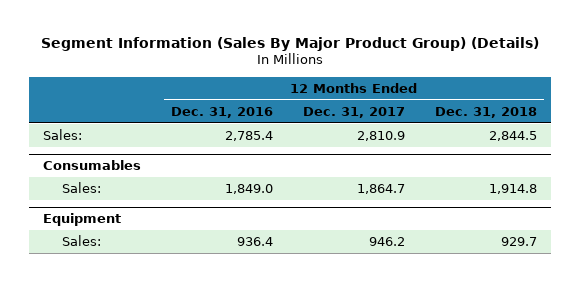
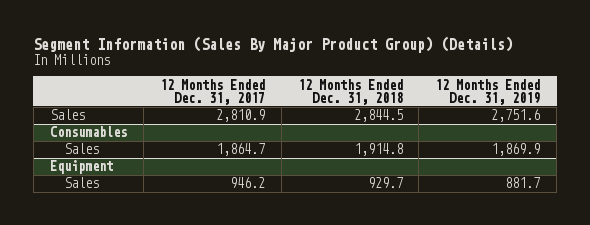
[171,106,274,118] Dec. 31, 2016 -> none
none -> [435,78,541,105] 12 Months Ended Dec. 31, 2019
[43,129,83,141] Sales: -> [49,109,85,121] Sales
[61,182,101,194] Sales: -> [64,143,100,155] Sales
[61,235,101,247] Sales: -> [64,177,100,189] Sales

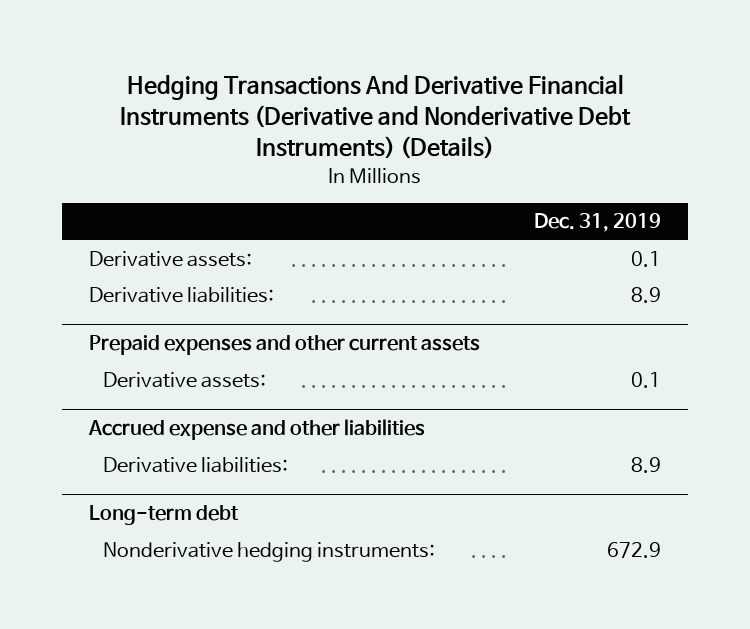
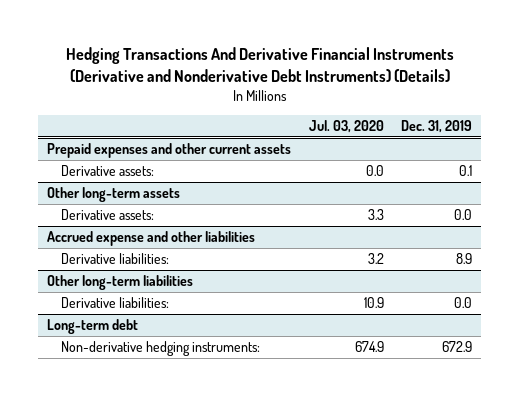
none -> [308,120,384,134] Jul. 03, 2020
[88,250,252,267] Derivative assets: -> none
[88,286,274,303] Derivative liabilities: -> none
none -> [47,187,181,203] Other long-term assets
none -> [61,209,155,221] Derivative assets:
none -> [47,275,194,291] Other long-term liabilities
none -> [61,297,170,309] Derivative liabilities:
[103,541,436,562] Nonderivative hedging instruments: -> [61,341,261,357] Non-derivative hedging instruments:

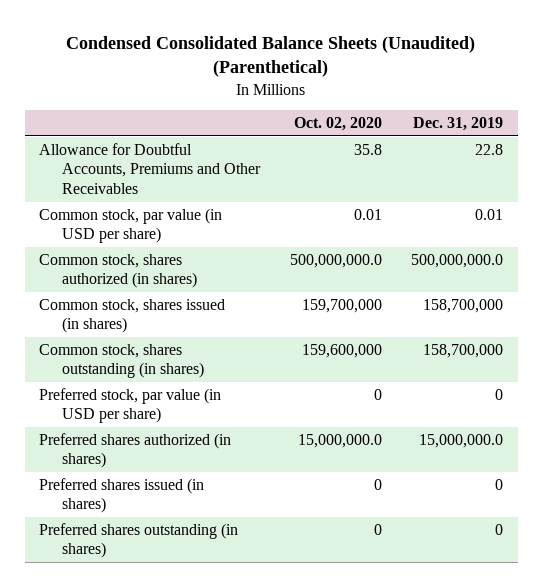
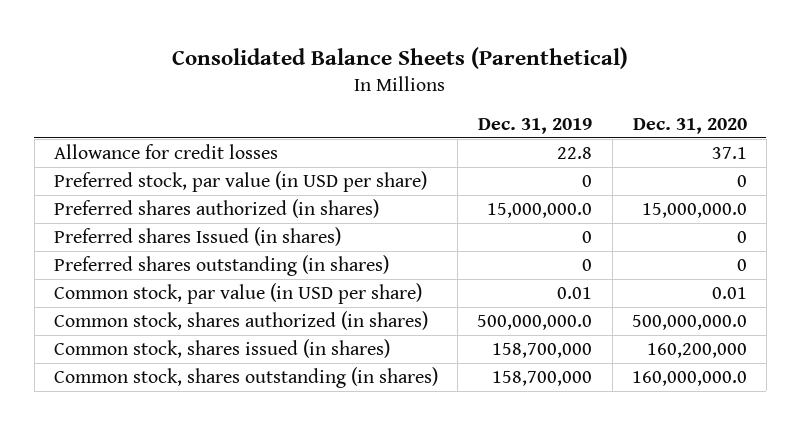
[66,35,476,78] Condensed Consolidated Balance Sheets (Unaudited) (Parenthetical) -> [172,46,629,69] Consolidated Balance Sheets (Parenthetical)
[293,117,382,132] Oct. 02, 2020 -> none
none -> [632,118,747,135] Dec. 31, 2020
[39,142,261,195] Allowance for Doubtful Accounts, Premiums and Other Receivables -> [54,143,279,159] Allowance for credit losses
[39,387,222,424] Preferred stock, par value (in USD per share) -> [54,170,428,192] Preferred stock, par value (in USD per share)
[39,432,232,469] Preferred shares authorized (in shares) -> [54,198,380,218] Preferred shares authorized (in shares)
none -> [54,226,342,246] Preferred shares Issued (in shares)
[39,522,239,559] Preferred shares outstanding (in shares) -> [54,254,390,276] Preferred shares outstanding (in shares)
[39,477,205,514] Preferred shares issued (in shares) -> none

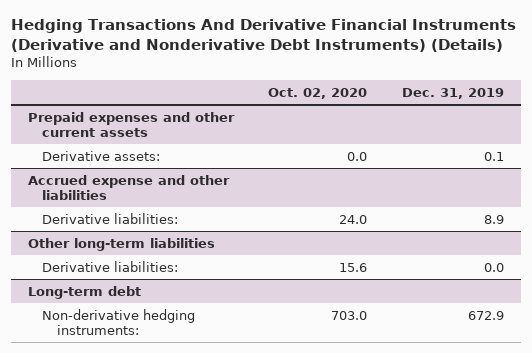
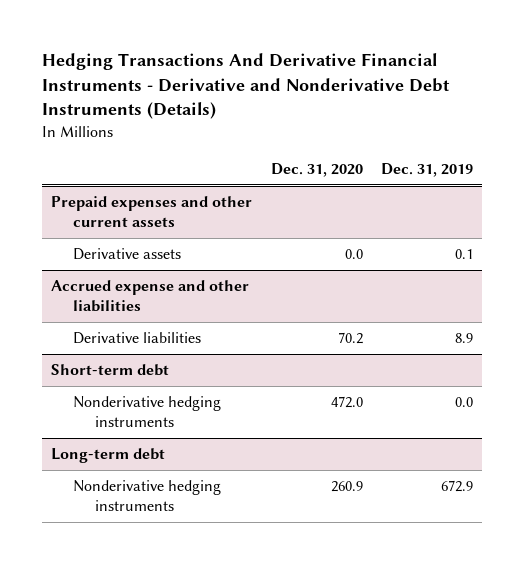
[10,19,516,53] Hedging Transactions And Derivative Financial Instruments (Derivative and Nonderivative Debt Instruments) (Details) -> [41,53,450,120] Hedging Transactions And Derivative Financial Instruments - Derivative and Nonderivative Debt Instruments (Details)
[268,87,368,99] Oct. 02, 2020 -> none
none -> [270,162,363,177] Dec. 31, 2020
[42,150,161,161] Derivative assets: -> [73,248,182,261] Derivative assets
[27,237,215,251] Other long-term liabilities -> none
[42,260,179,272] Derivative liabilities: -> none
[42,212,179,224] Derivative liabilities: -> [73,332,202,345] Derivative liabilities
none -> [50,364,169,377] Short-term debt
none -> [73,396,222,428] Nonderivative hedging instruments
[42,308,196,335] Non-derivative hedging instruments: -> [73,480,222,512] Nonderivative hedging instruments

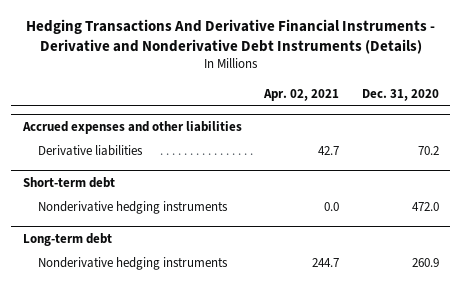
[381,162,474,177] Dec. 31, 2019 -> none
none -> [263,88,340,101] Apr. 02, 2021
[50,196,252,228] Prepaid expenses and other current assets -> none
[73,248,182,261] Derivative assets -> none
[50,280,249,313] Accrued expense and other liabilities -> [21,120,242,134] Accrued expenses and other liabilities

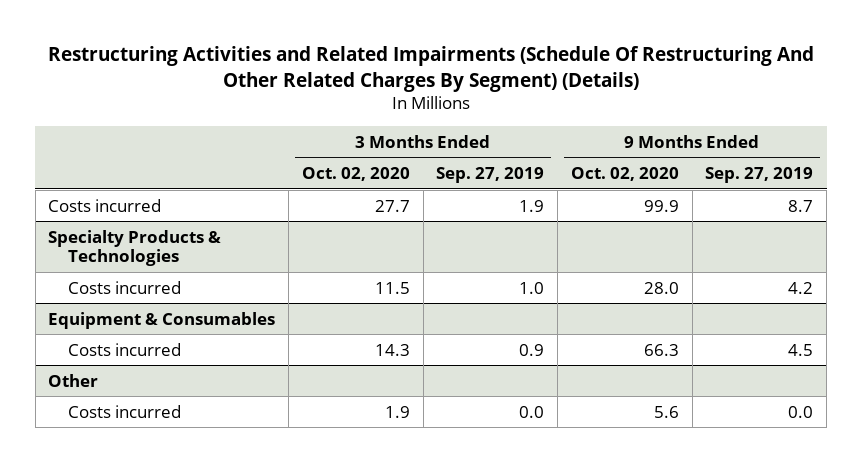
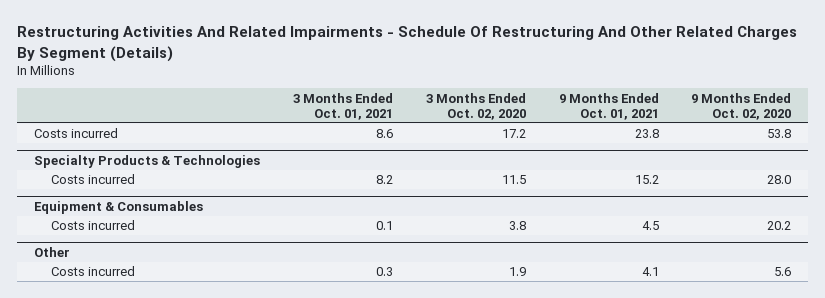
[47,45,814,92] Restructuring Activities and Related Impairments (Schedule Of Restructuring And Other Related Charges By Segment) (Details) -> [17,26,798,62] Restructuring Activities And Related Impairments - Schedule Of Restructuring And Other Related Charges By Segment (Details)
[436,167,545,184] Sep. 27, 2019 -> none
[705,167,814,184] Sep. 27, 2019 -> none
none -> [292,92,393,121] 3 Months Ended Oct. 01, 2021
none -> [558,92,659,121] 9 Months Ended Oct. 01, 2021
[374,199,410,212] 27.7 -> [501,129,526,139] 17.2
[643,199,679,212] 99.9 -> [767,129,792,139] 53.8
[374,343,410,356] 14.3 -> [508,221,526,231] 3.8
[643,343,679,356] 66.3 -> [767,221,792,231] 20.2

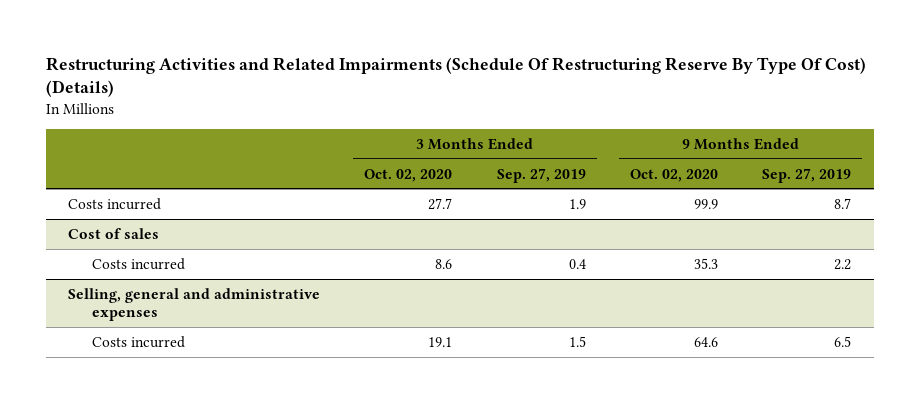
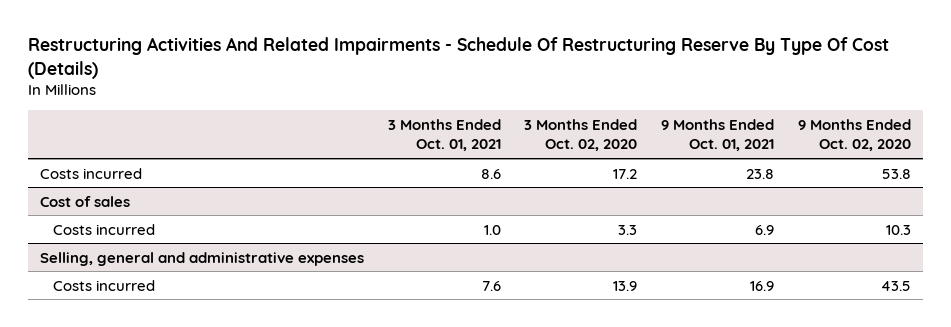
[45,56,866,98] Restructuring Activities and Related Impairments (Schedule Of Restructuring Reserve By Type Of Cost) (Details) -> [27,37,889,79] Restructuring Activities And Related Impairments - Schedule Of Restructuring Reserve By Type Of Cost (Details)
[496,167,586,183] Sep. 27, 2019 -> none
[762,167,852,183] Sep. 27, 2019 -> none
none -> [387,118,501,152] 3 Months Ended Oct. 01, 2021
none -> [661,118,775,152] 9 Months Ended Oct. 01, 2021
[428,197,453,210] 27.7 -> [613,168,638,179] 17.2
[694,198,719,209] 99.9 -> [882,168,912,179] 53.8
[435,258,453,269] 8.6 -> [618,224,638,235] 3.3
[694,257,719,269] 35.3 -> [886,224,912,235] 10.3
[428,336,453,347] 19.1 -> [613,280,638,291] 13.9
[694,336,719,347] 64.6 -> [881,280,912,291] 43.5

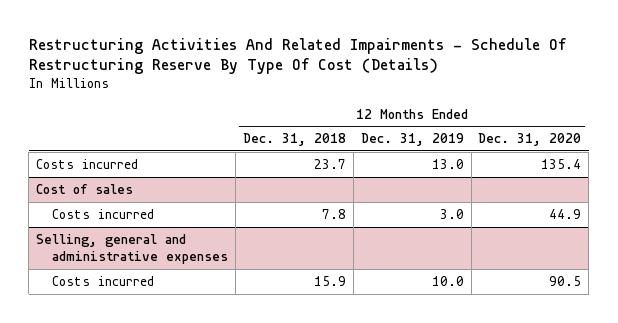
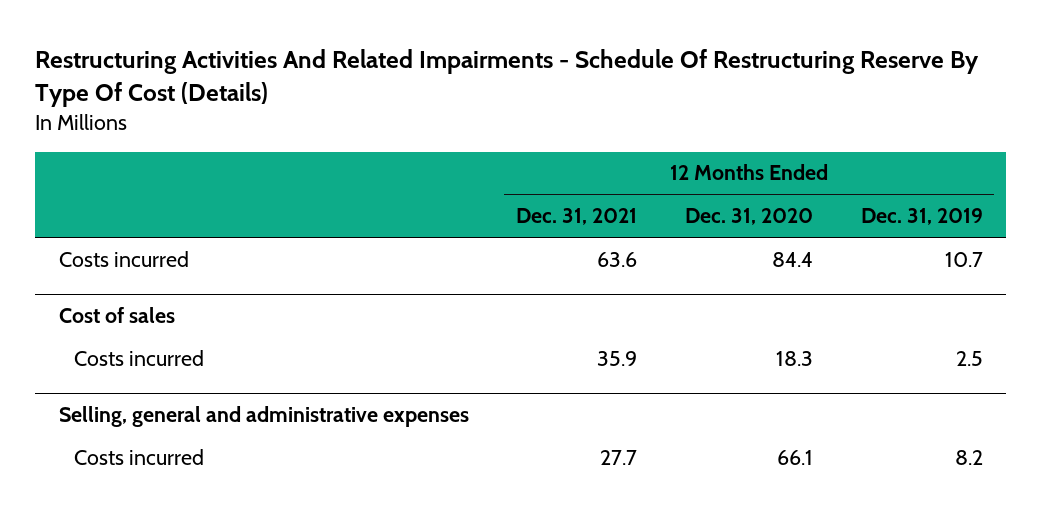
[242,133,346,147] Dec. 31, 2018 -> none
none -> [516,208,638,226] Dec. 31, 2021
[431,158,464,169] 13.0 -> [944,251,983,267] 10.7
[541,158,582,169] 135.4 -> [771,251,813,267] 84.4
[439,208,464,219] 3.0 -> [955,350,983,366] 2.5
[549,208,582,219] 44.9 -> [775,350,813,366] 18.3
[431,275,464,286] 10.0 -> [954,449,983,465] 8.2
[549,275,582,286] 90.5 -> [776,449,813,465] 66.1

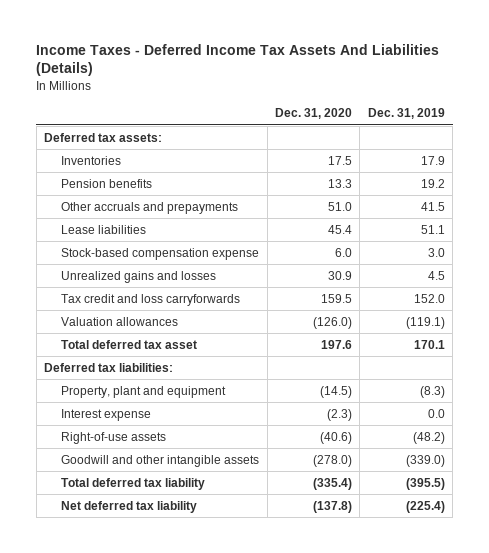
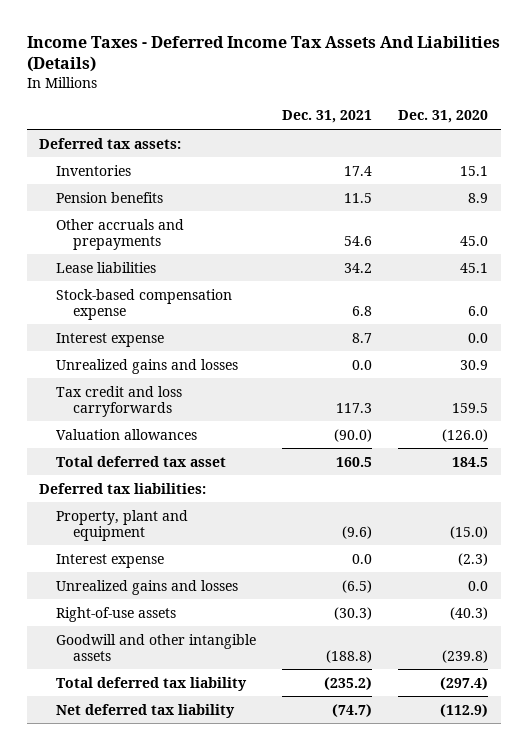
[367,108,445,120] Dec. 31, 2019 -> none
none -> [282,110,373,124] Dec. 31, 2021
[327,155,352,165] 17.5 -> [459,165,488,176] 15.1
[327,178,352,188] 13.3 -> [467,192,488,203] 8.9
[327,201,352,211] 51.0 -> [459,235,488,246] 45.0
[327,224,352,234] 45.4 -> [459,262,488,273] 45.1
none -> [56,332,165,347] Interest expense
[320,339,352,349] 197.6 -> [451,456,488,467] 184.5
[319,385,352,398] (14.5) -> [449,525,488,539] (15.0)
none -> [56,579,239,595] Unrealized gains and losses
[319,431,352,444] (40.6) -> [449,606,488,620] (40.3)
[312,454,352,467] (278.0) -> [441,649,488,663] (239.8)
[312,477,352,490] (335.4) -> [439,676,488,690] (297.4)
[312,500,352,513] (137.8) -> [439,703,488,717] (112.9)

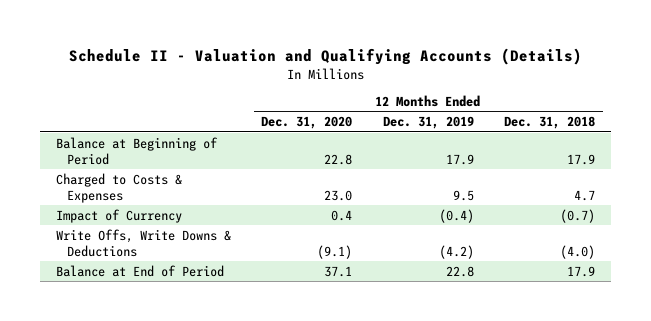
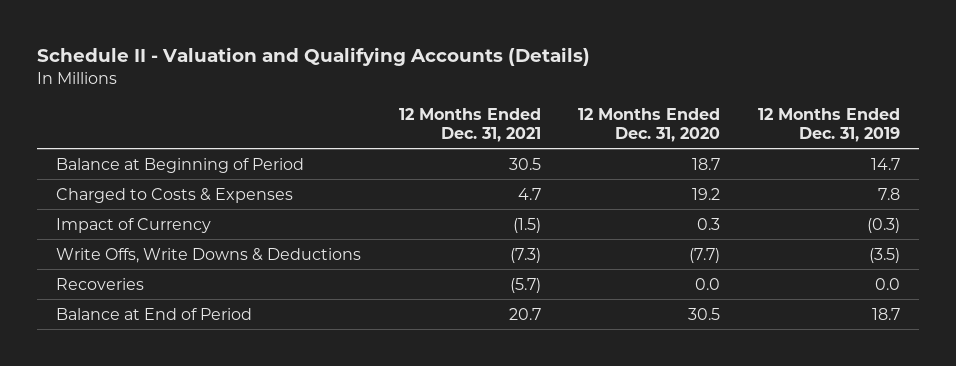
[504,116,596,130] Dec. 31, 2018 -> none
none -> [398,108,541,142] 12 Months Ended Dec. 31, 2021
[324,154,353,166] 22.8 -> [692,157,721,170] 18.7
[445,154,474,166] 17.9 -> [871,157,901,170] 14.7
[324,190,353,202] 23.0 -> [692,187,721,200] 19.2
[452,190,474,202] 9.5 -> [878,187,901,200] 7.8
[331,209,353,221] 0.4 -> [697,217,721,230] 0.3
[438,208,474,223] (0.4) -> [867,217,901,233] (0.3)
[317,245,353,260] (9.1) -> [689,247,721,263] (7.7)
[438,245,474,260] (4.2) -> [869,247,901,263] (3.5)
none -> [56,277,145,290] Recoveries
[324,265,353,277] 37.1 -> [688,307,721,320] 30.5
[445,265,474,277] 22.8 -> [872,307,901,320] 18.7

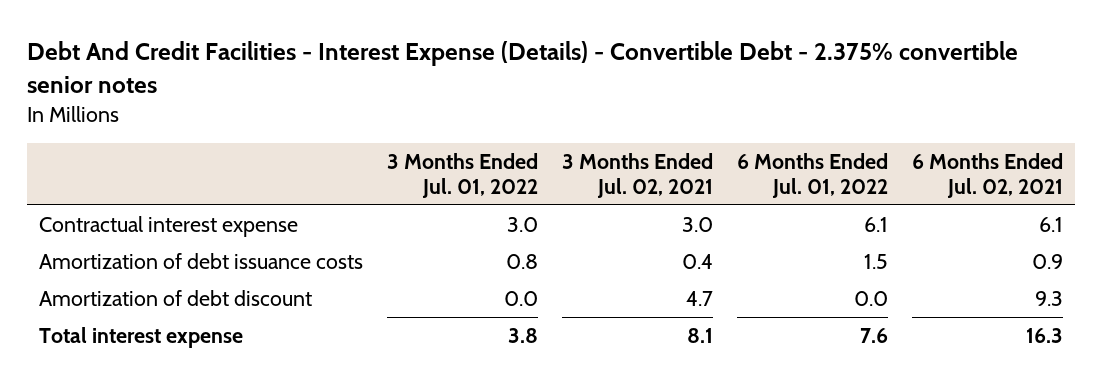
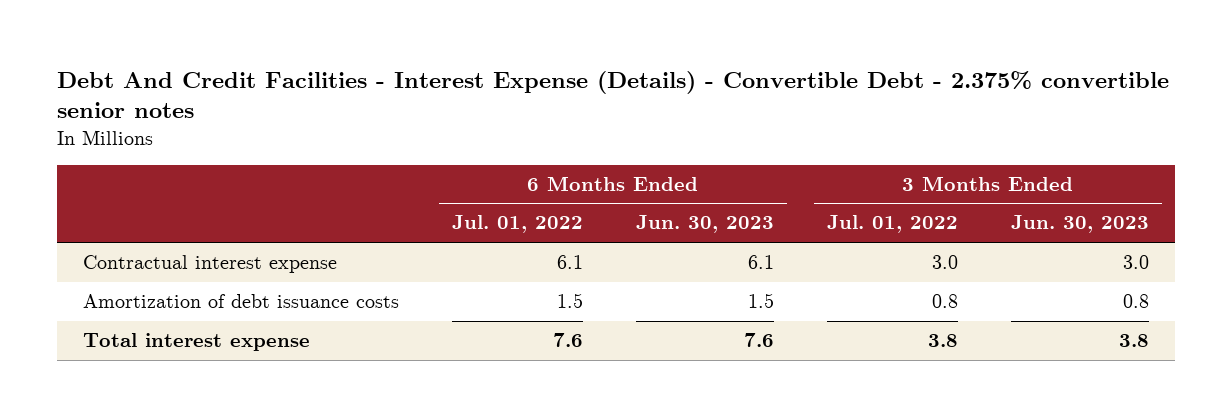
[561,152,713,198] 3 Months Ended Jul. 02, 2021 -> none
[911,152,1063,198] 6 Months Ended Jul. 02, 2021 -> none
none -> [636,215,775,234] Jun. 30, 2023
none -> [1010,215,1149,234] Jun. 30, 2023
[38,289,312,306] Amortization of debt discount -> none

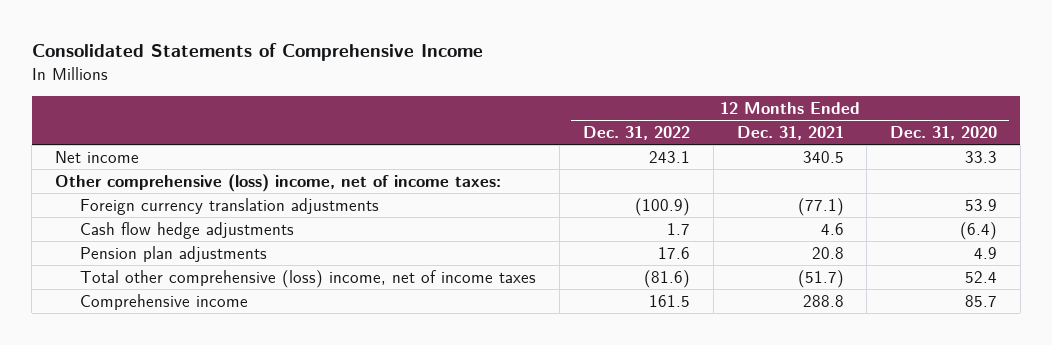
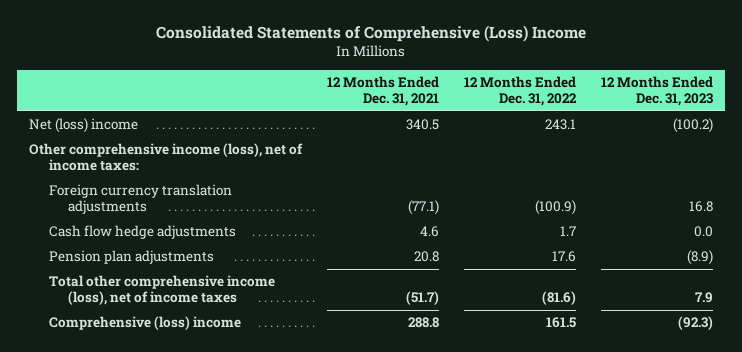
[31,43,483,62] Consolidated Statements of Comprehensive Income -> [155,24,586,42] Consolidated Statements of Comprehensive (Loss) Income
[890,126,998,141] Dec. 31, 2020 -> none
none -> [600,76,713,107] 12 Months Ended Dec. 31, 2023
[54,150,139,163] Net income -> [29,118,139,134] Net (loss) income
[54,173,501,192] Other comprehensive (loss) income, net of income taxes: -> [29,143,304,172] Other comprehensive income (loss), net of income taxes:
[80,269,537,288] Total other comprehensive (loss) income, net of income taxes -> [48,275,275,306] Total other comprehensive income (loss), net of income taxes
[80,293,249,310] Comprehensive income -> [48,316,241,331] Comprehensive (loss) income

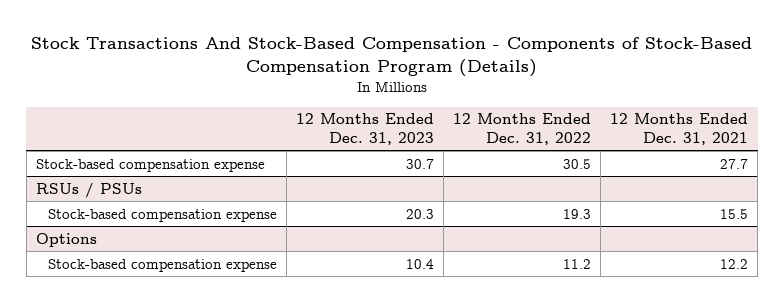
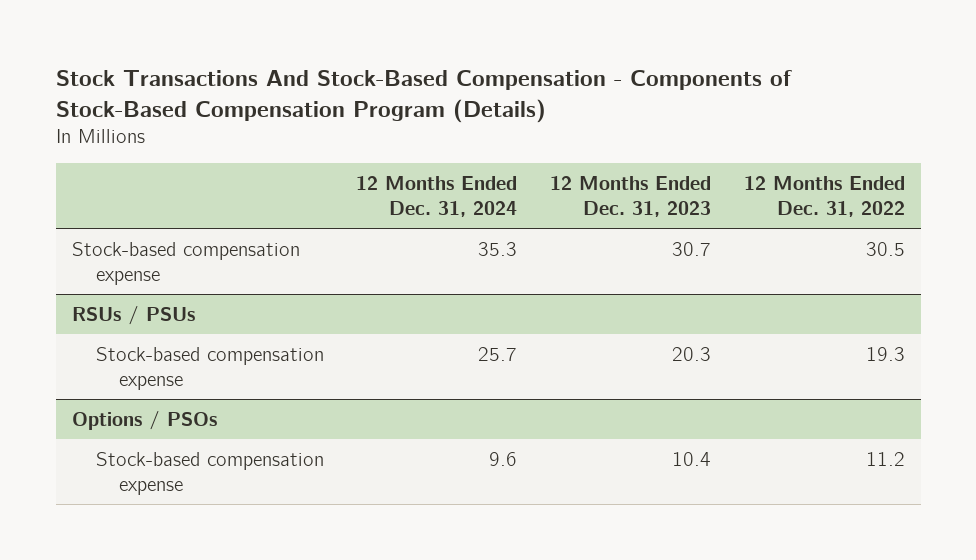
[610,113,749,145] 12 Months Ended Dec. 31, 2021 -> none
none -> [356,175,518,218] 12 Months Ended Dec. 31, 2024
[35,232,97,247] Options -> [71,410,217,430] Options / PSOs

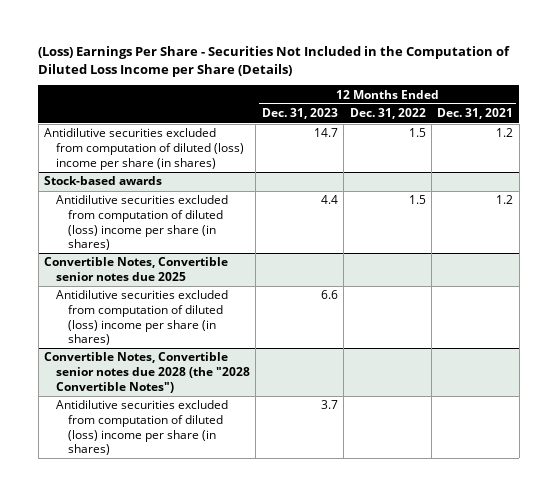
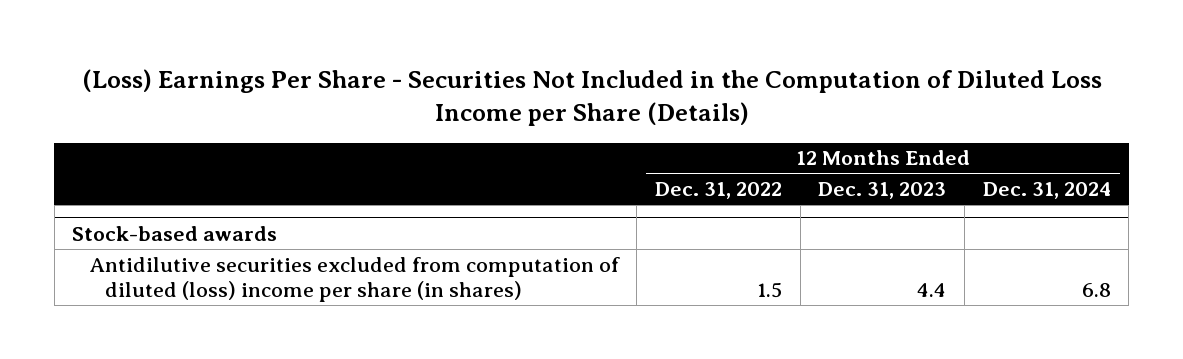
[437,108,514,120] Dec. 31, 2021 -> none
none -> [982,182,1111,200] Dec. 31, 2024
[44,128,245,170] Antidilutive securities excluded from computation of diluted (loss) income per share (in shares) -> none
[44,257,229,281] Convertible Notes, Convertible senior notes due 2025 -> none
[56,290,229,346] Antidilutive securities excluded from computation of diluted (loss) income per share (in shares) -> none
[44,352,251,393] Convertible Notes, Convertible senior notes due 2028 (the "2028 Convertible Notes") -> none
[56,400,229,456] Antidilutive securities excluded from computation of diluted (loss) income per share (in shares) -> none

